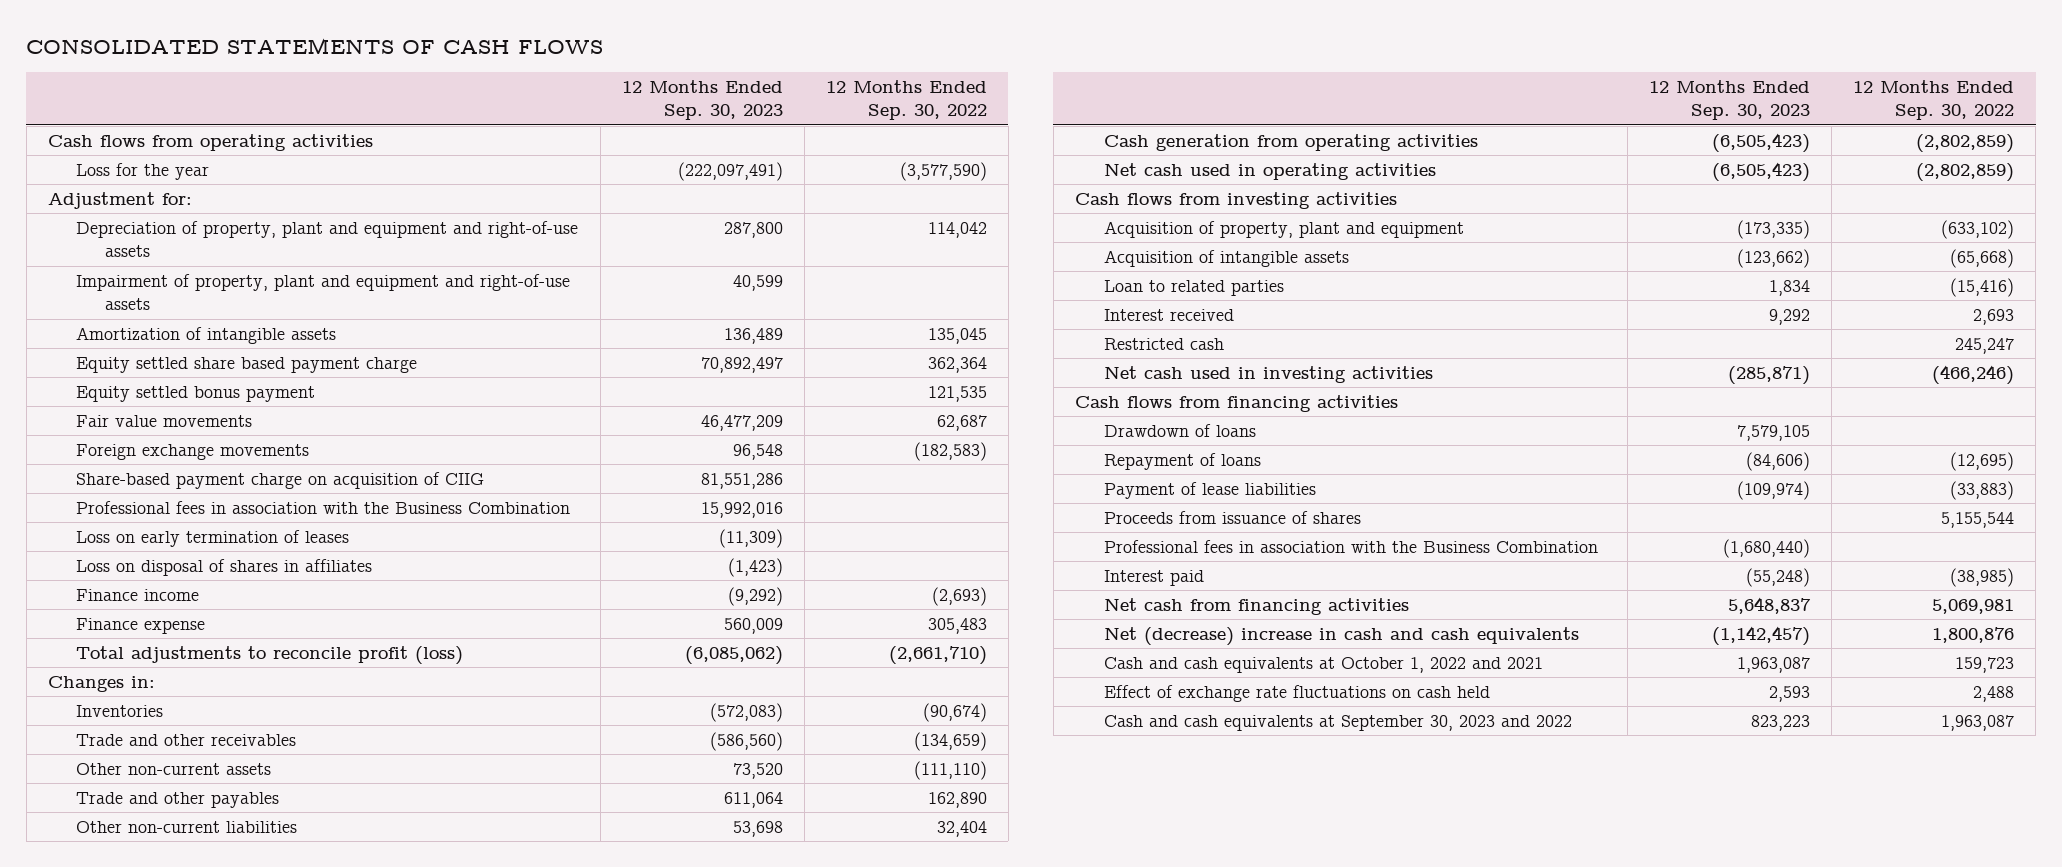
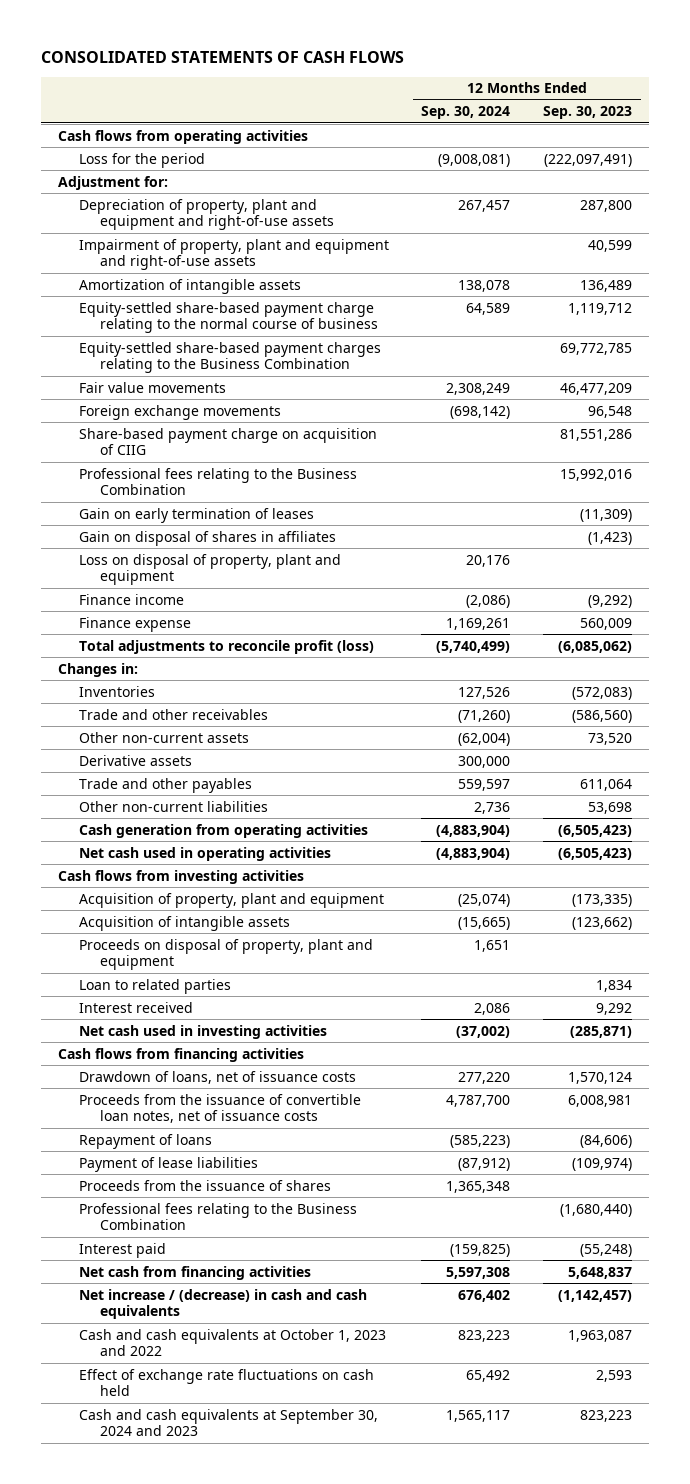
[825,79,987,121] 12 Months Ended Sep. 30, 2022 -> none
none -> [421,106,511,120] Sep. 30, 2024
[76,162,210,180] Loss for the year -> [78,152,205,168] Loss for the period
[76,385,316,402] Equity settled bonus payment -> none
[76,356,418,373] Equity settled share based payment charge -> [78,301,378,334] Equity-settled share-based payment charge relating to the normal course of business
[700,356,783,373] 70,892,497 -> [568,302,633,315] 1,119,712
none -> [78,341,381,374] Equity-settled share-based payment charges relating to the Business Combination
[76,500,571,514] Professional fees in association with the Business Combination -> [78,467,357,496] Professional fees relating to the Business Combination
[76,529,350,547] Loss on early termination of leases -> [78,507,314,523] Gain on early termination of leases
[76,558,373,576] Loss on disposal of shares in affiliates -> [78,530,336,546] Gain on disposal of shares in affiliates
none -> [78,553,341,586] Loss on disposal of property, plant and equipment
none -> [78,754,192,766] Derivative assets
none -> [78,938,373,971] Proceeds on disposal of property, plant and equipment
[1103,337,1224,350] Restricted cash -> none
[1103,423,1256,437] Drawdown of loans -> [78,1070,356,1084] Drawdown of loans, net of issuance costs
[1736,424,1810,441] 7,579,105 -> [568,1071,633,1084] 1,570,124
none -> [78,1093,361,1124] Proceeds from the issuance of convertible loan notes, net of issuance costs
[1103,510,1361,524] Proceeds from issuance of shares -> [78,1179,331,1191] Proceeds from the issuance of shares
[1103,539,1598,553] Professional fees in association with the Business Combination -> [78,1202,357,1231] Professional fees relating to the Business Combination
[1103,626,1579,646] Net (decrease) increase in cash and cash equivalents -> [78,1288,367,1320] Net increase / (decrease) in cash and cash equivalents
[1103,656,1543,673] Cash and cash equivalents at October 1, 2022 and 2021 -> [78,1328,386,1357] Cash and cash equivalents at October 1, 2023 and 2022
[1103,714,1572,731] Cash and cash equivalents at September 30, 2023 and 2022 -> [78,1408,378,1437] Cash and cash equivalents at September 30, 2024 and 2023

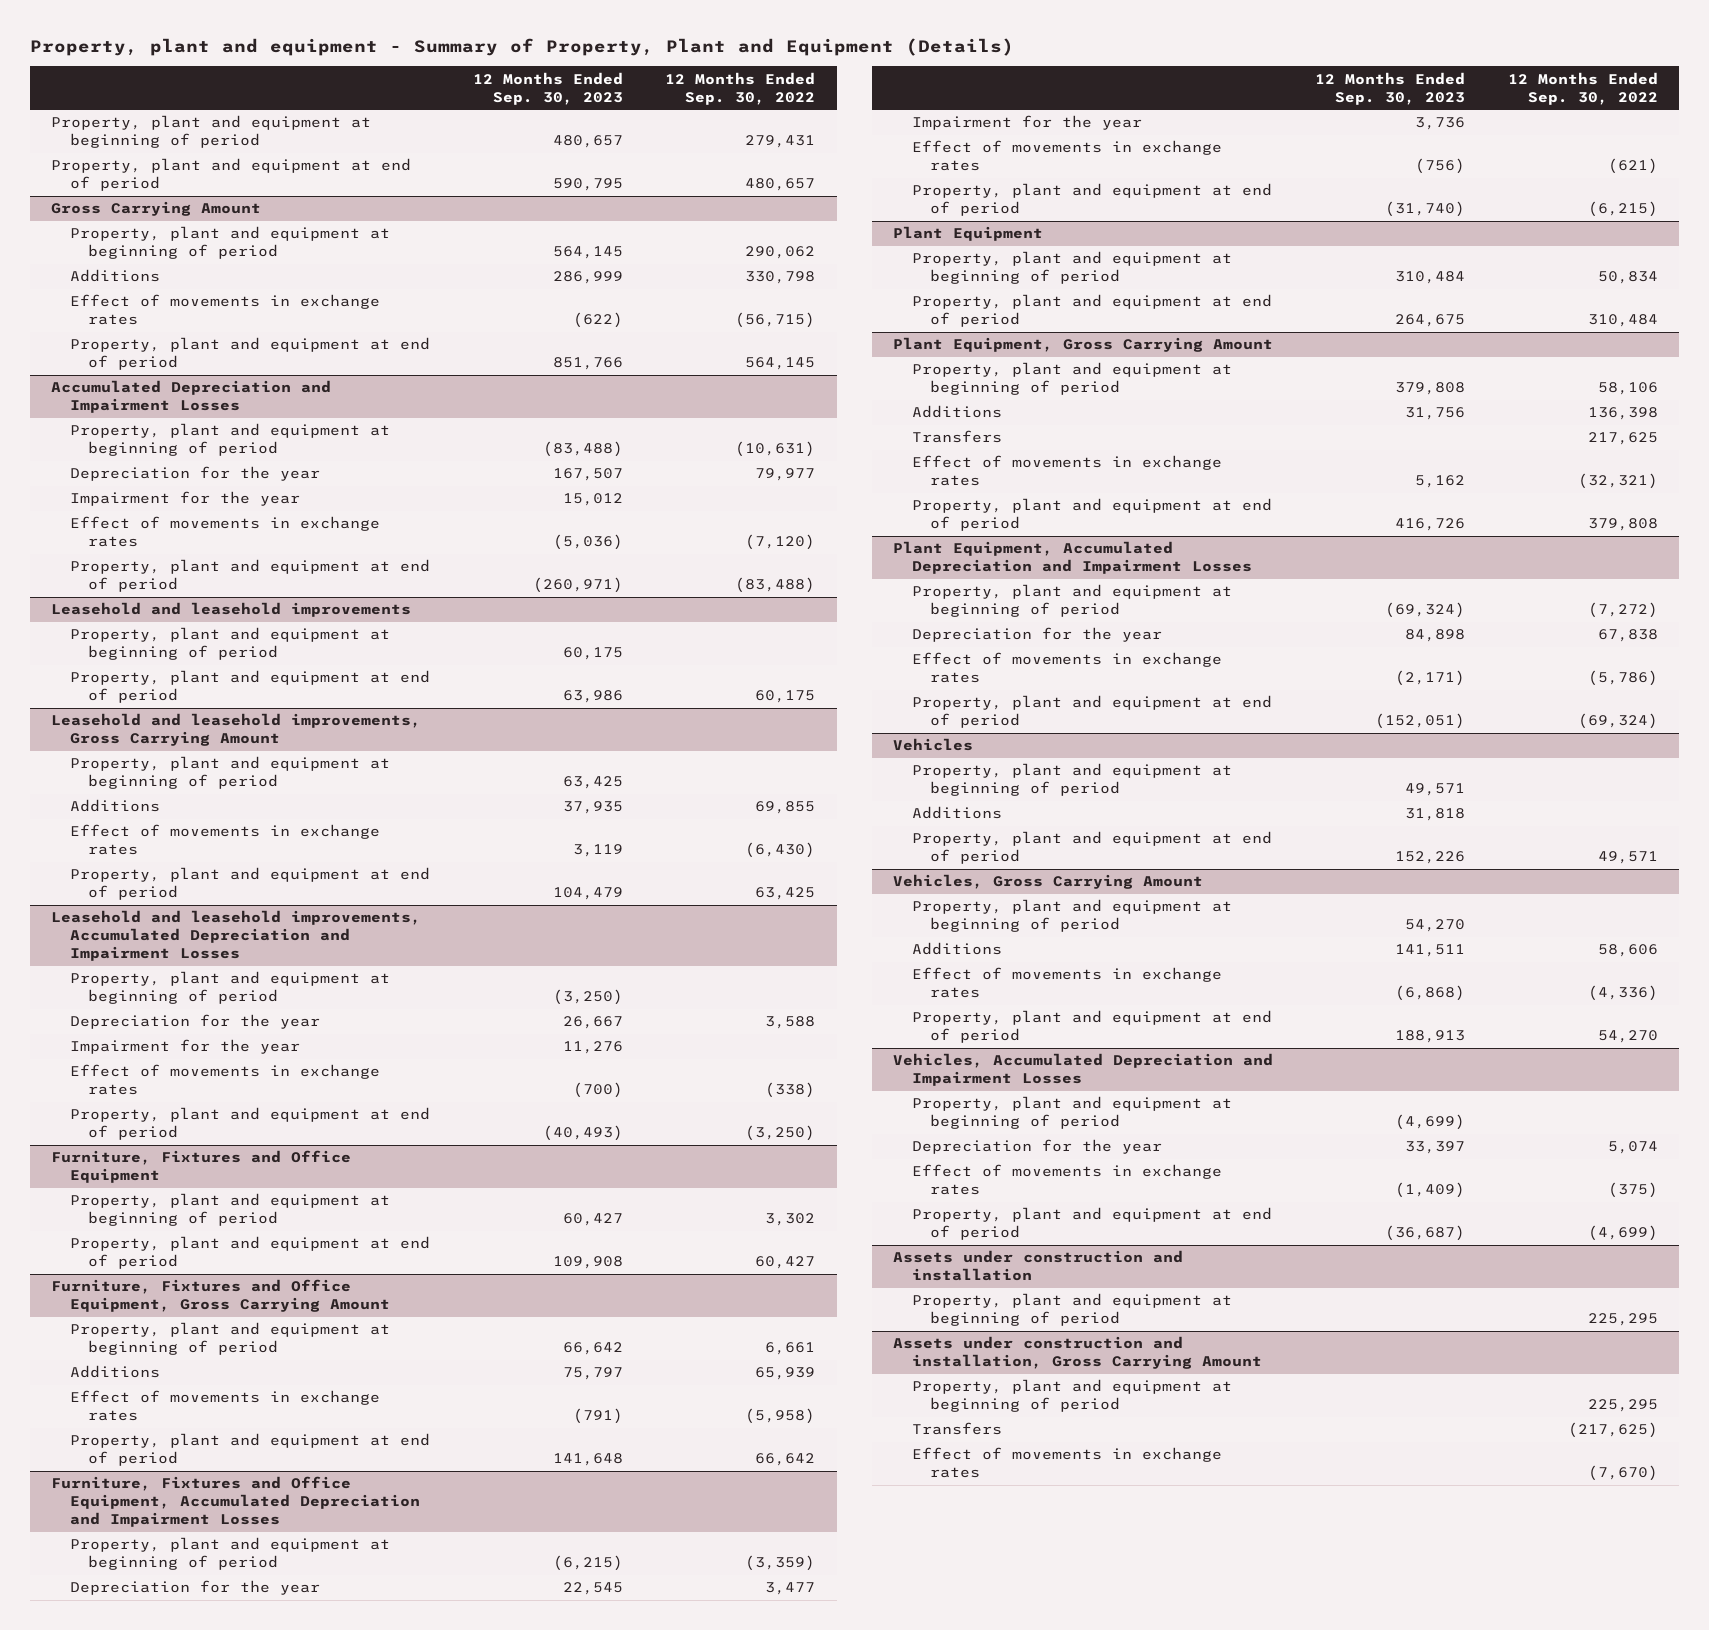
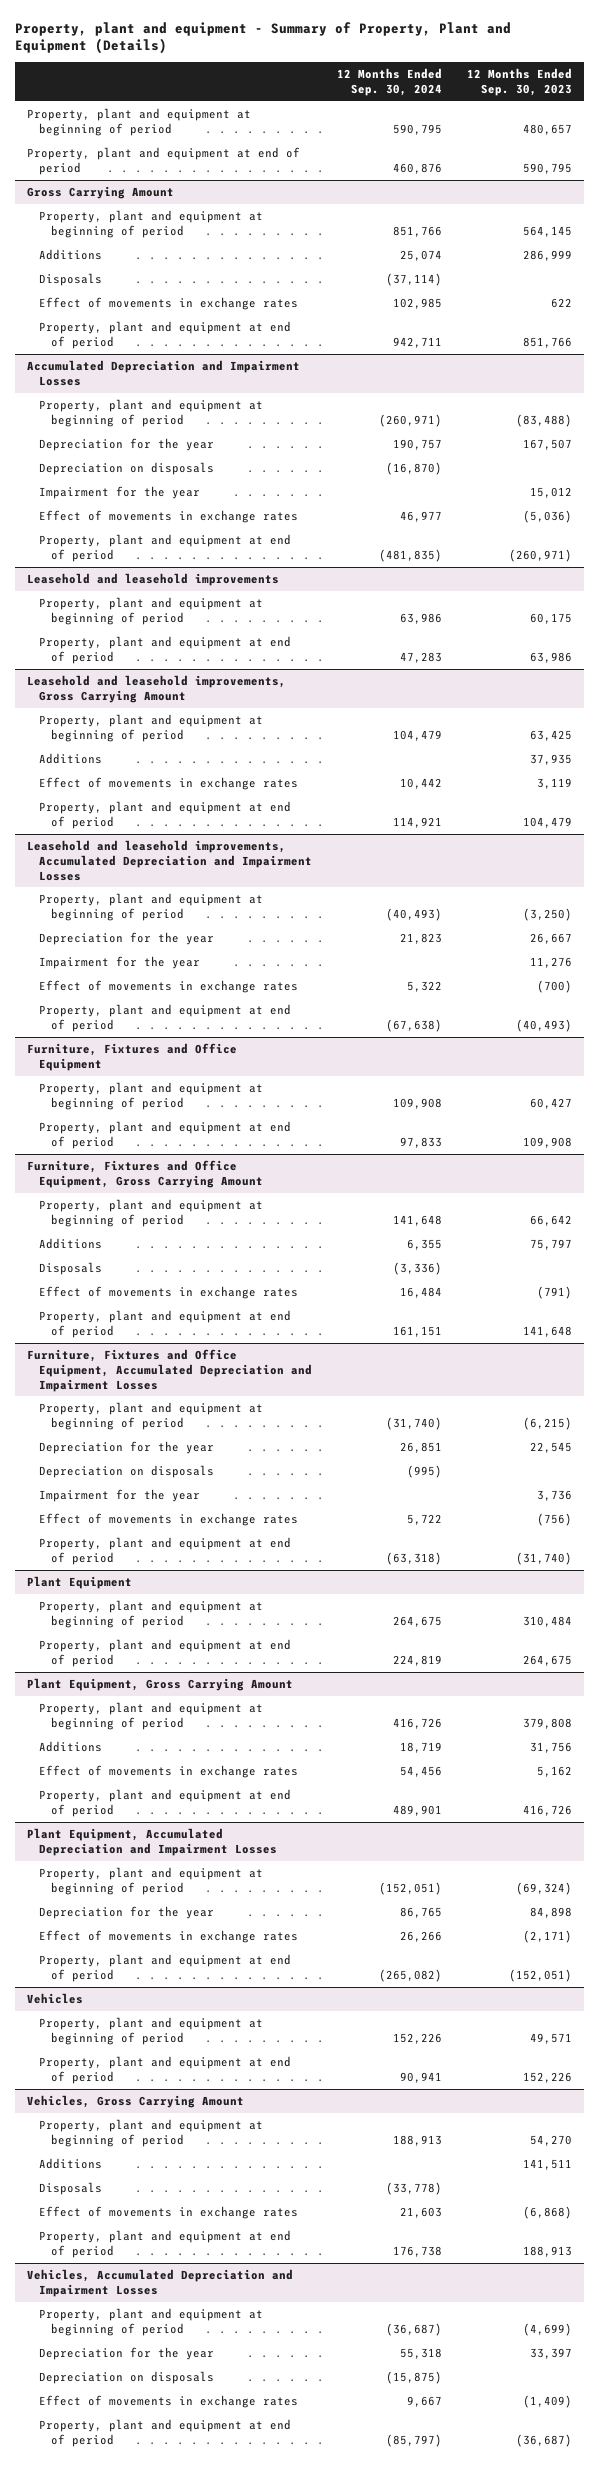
[665,71,816,105] 12 Months Ended Sep. 30, 2022 -> none
none -> [336,67,442,96] 12 Months Ended Sep. 30, 2024
none -> [38,272,102,286] Disposals
[573,312,624,329] (622) -> [550,297,572,308] 622
none -> [38,461,214,475] Depreciation on disposals
none -> [38,1261,102,1275] Disposals
none -> [38,1464,214,1478] Depreciation on disposals
[911,430,1002,444] Transfers -> none
[911,806,1002,820] Additions -> none
none -> [38,2181,102,2195] Disposals
none -> [38,2370,214,2384] Depreciation on disposals
[893,1250,1184,1282] Assets under construction and installation -> none
[911,1293,1232,1327] Property, plant and equipment at beginning of period -> none
[893,1336,1262,1370] Assets under construction and installation, Gross Carrying Amount -> none
[911,1379,1232,1413] Property, plant and equipment at beginning of period -> none
[911,1422,1002,1436] Transfers -> none
[911,1447,1222,1479] Effect of movements in exchange rates -> none

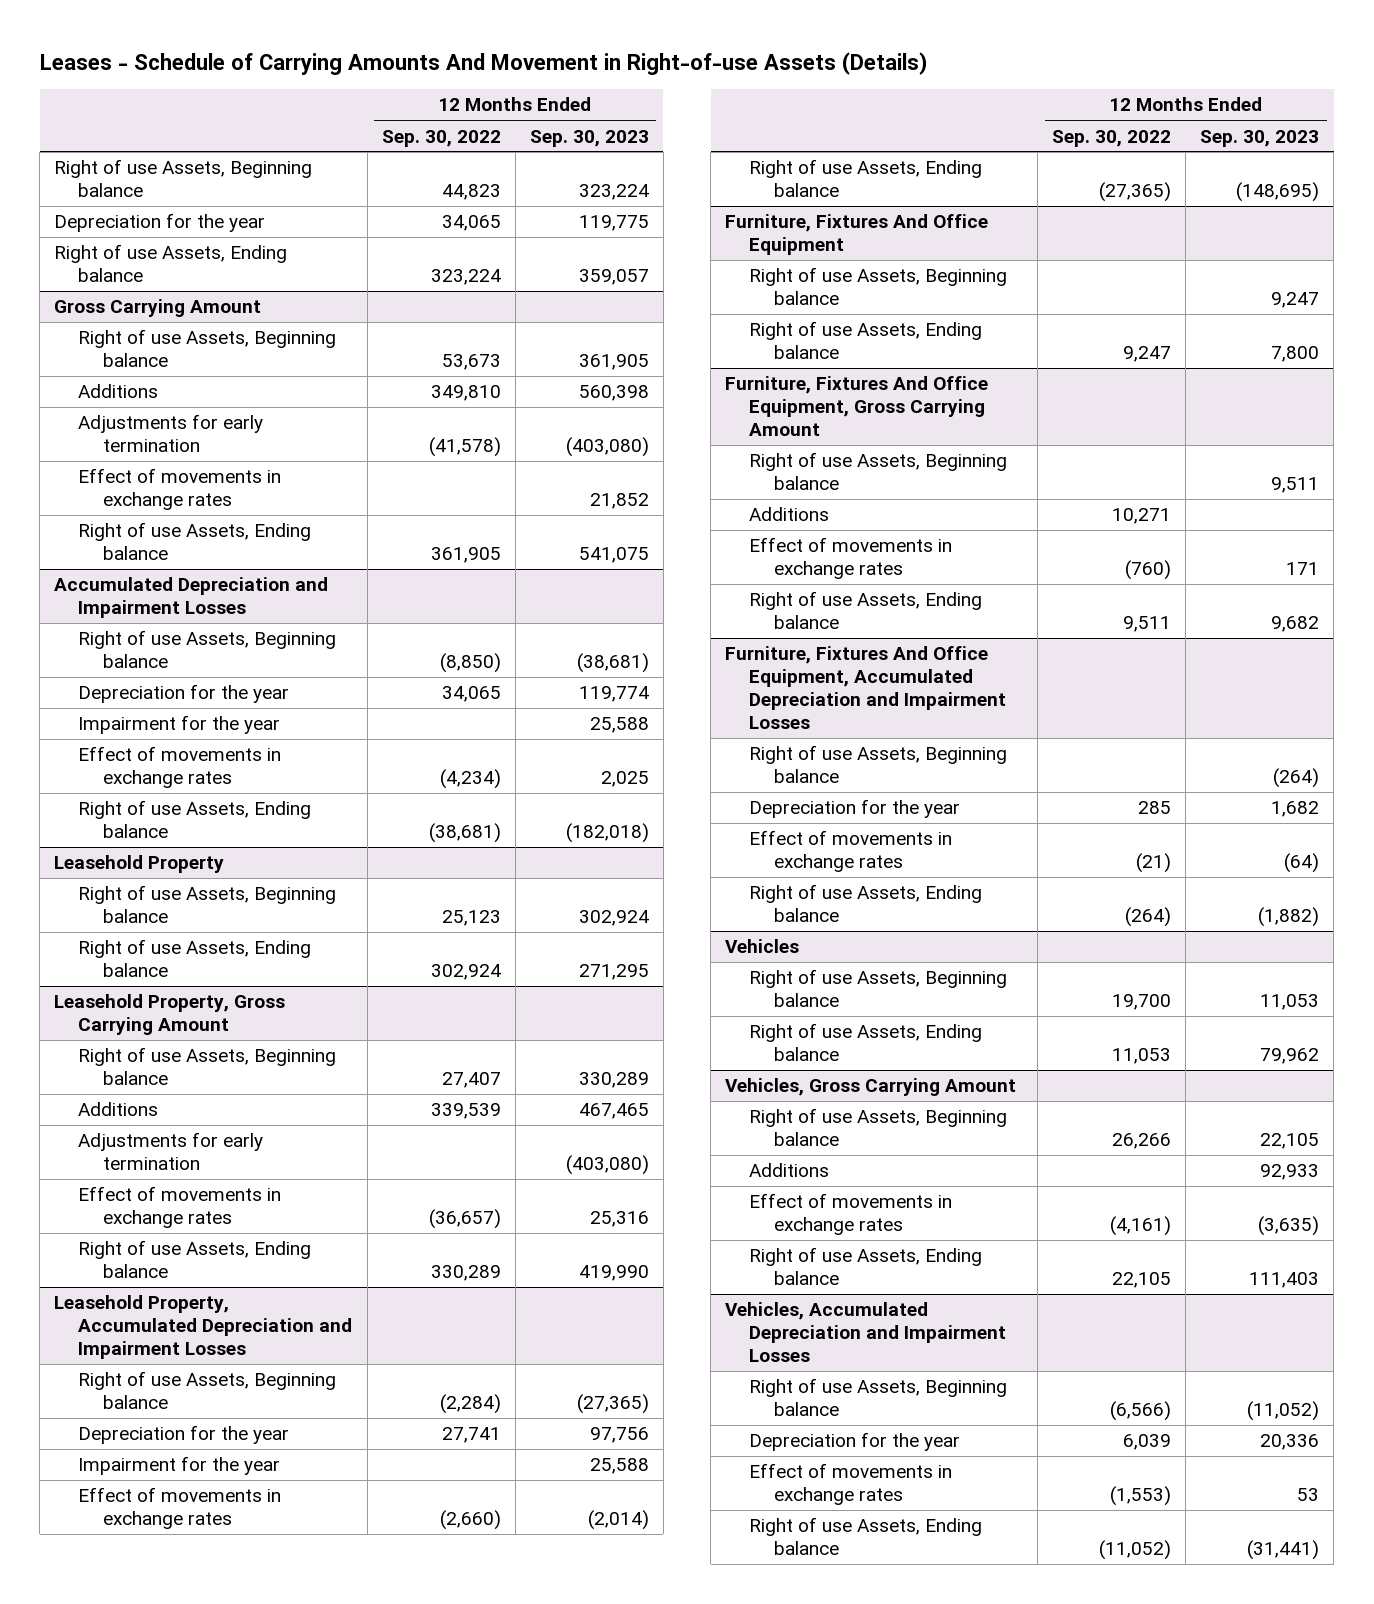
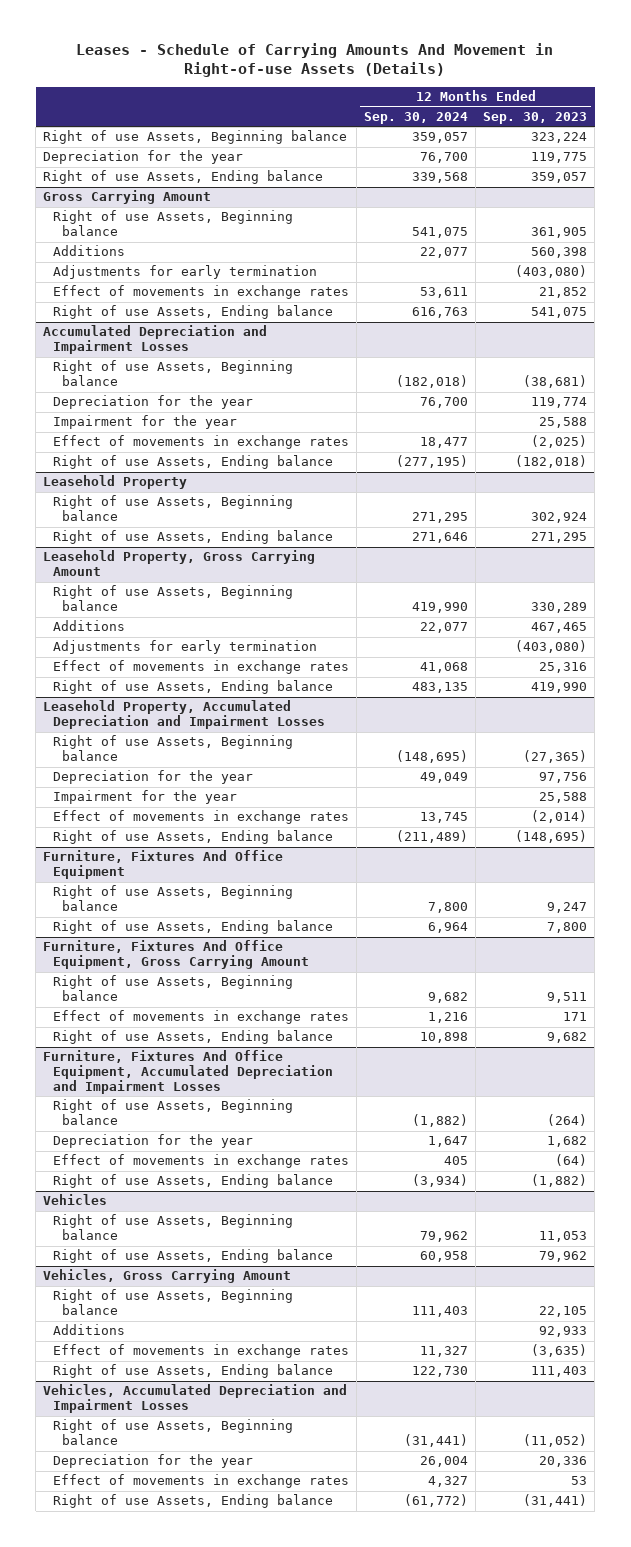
[381,129,501,147] Sep. 30, 2022 -> none
none -> [363,111,468,124] Sep. 30, 2024
[600,771,649,788] 2,025 -> [531,435,588,449] (2,025)
[749,507,830,522] Additions -> none

